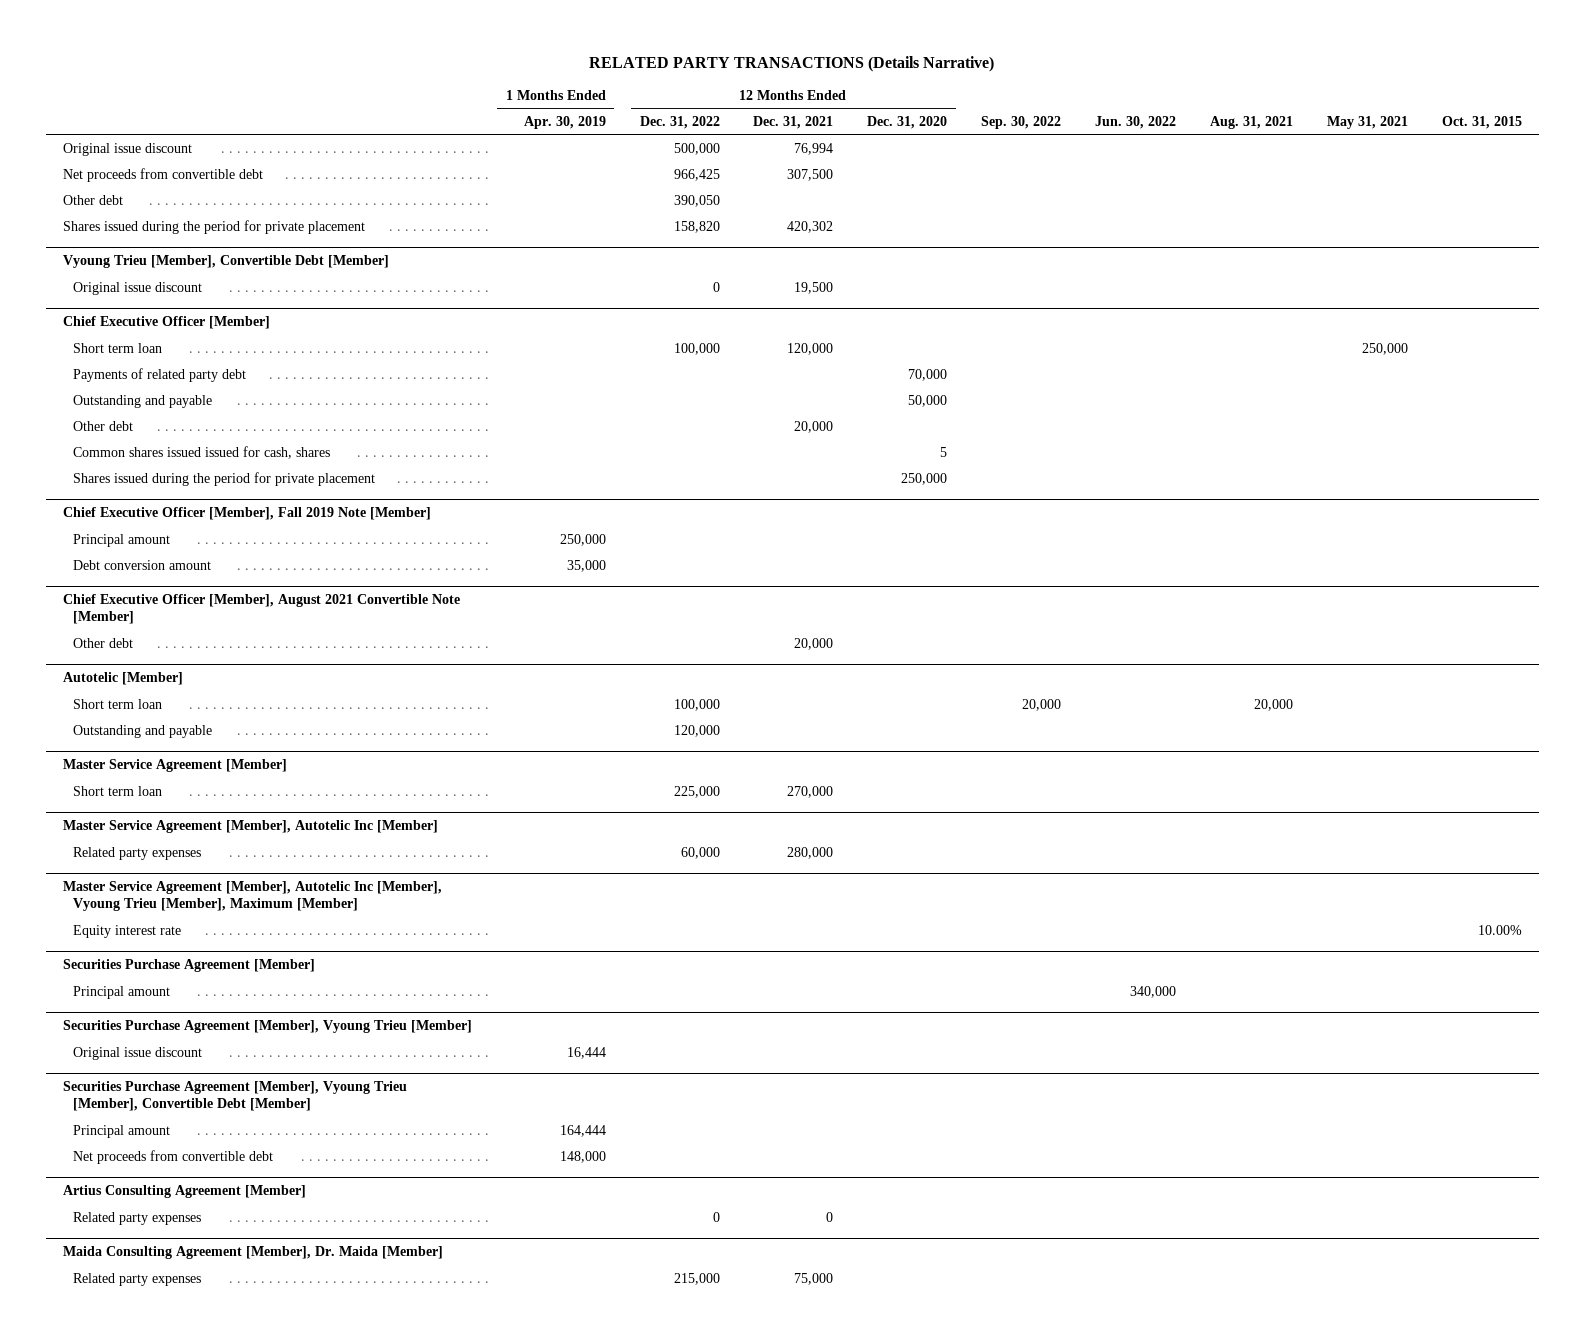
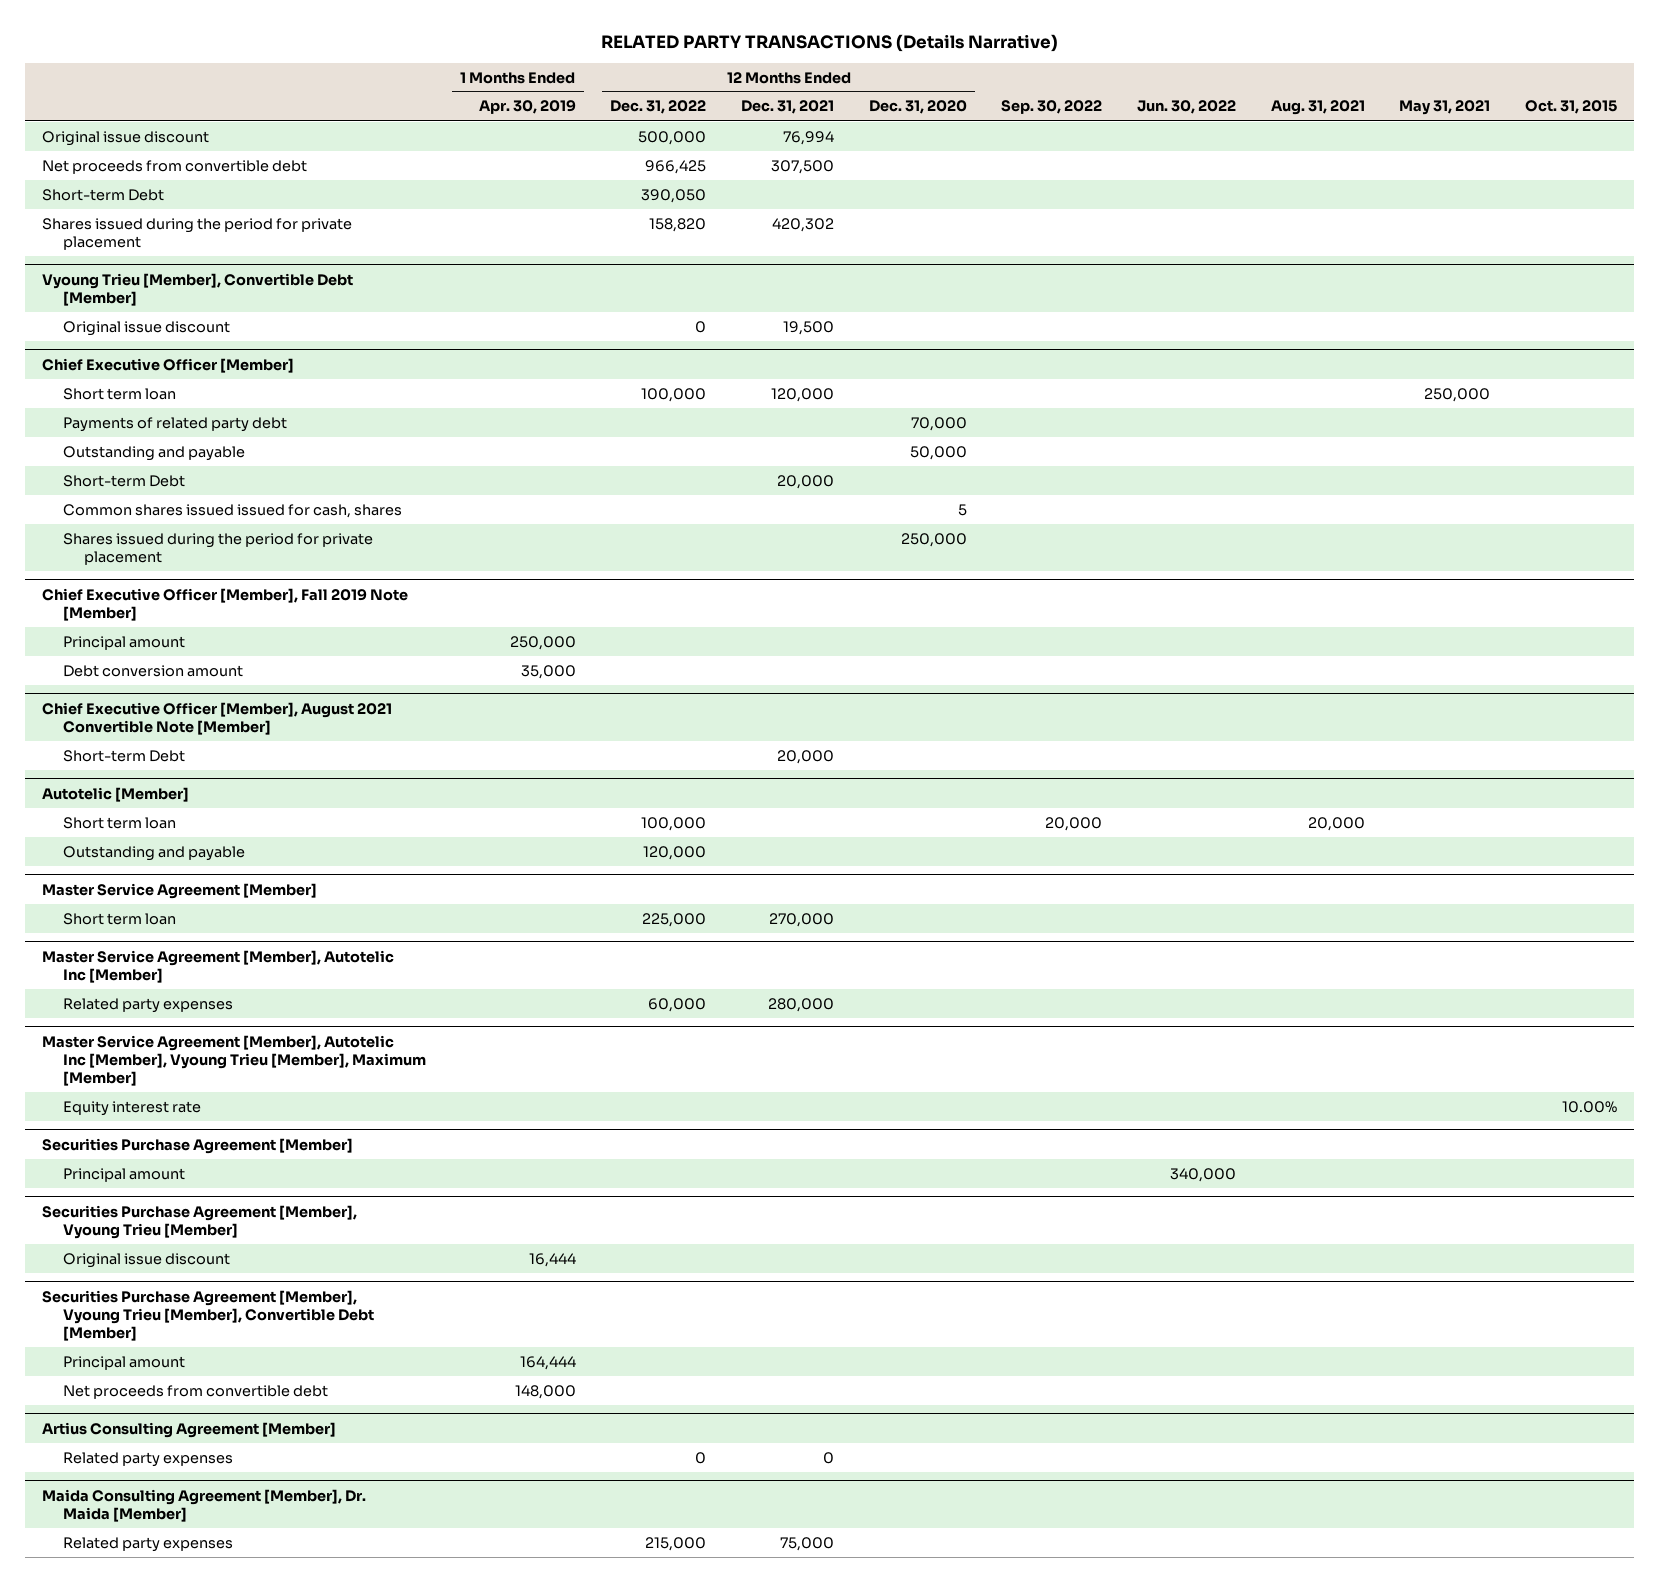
[62,194,123,205] Other debt -> [42,188,165,201] Short-term Debt
[72,420,133,431] Other debt -> [63,474,186,487] Short-term Debt
[72,637,133,648] Other debt -> [63,749,186,762] Short-term Debt

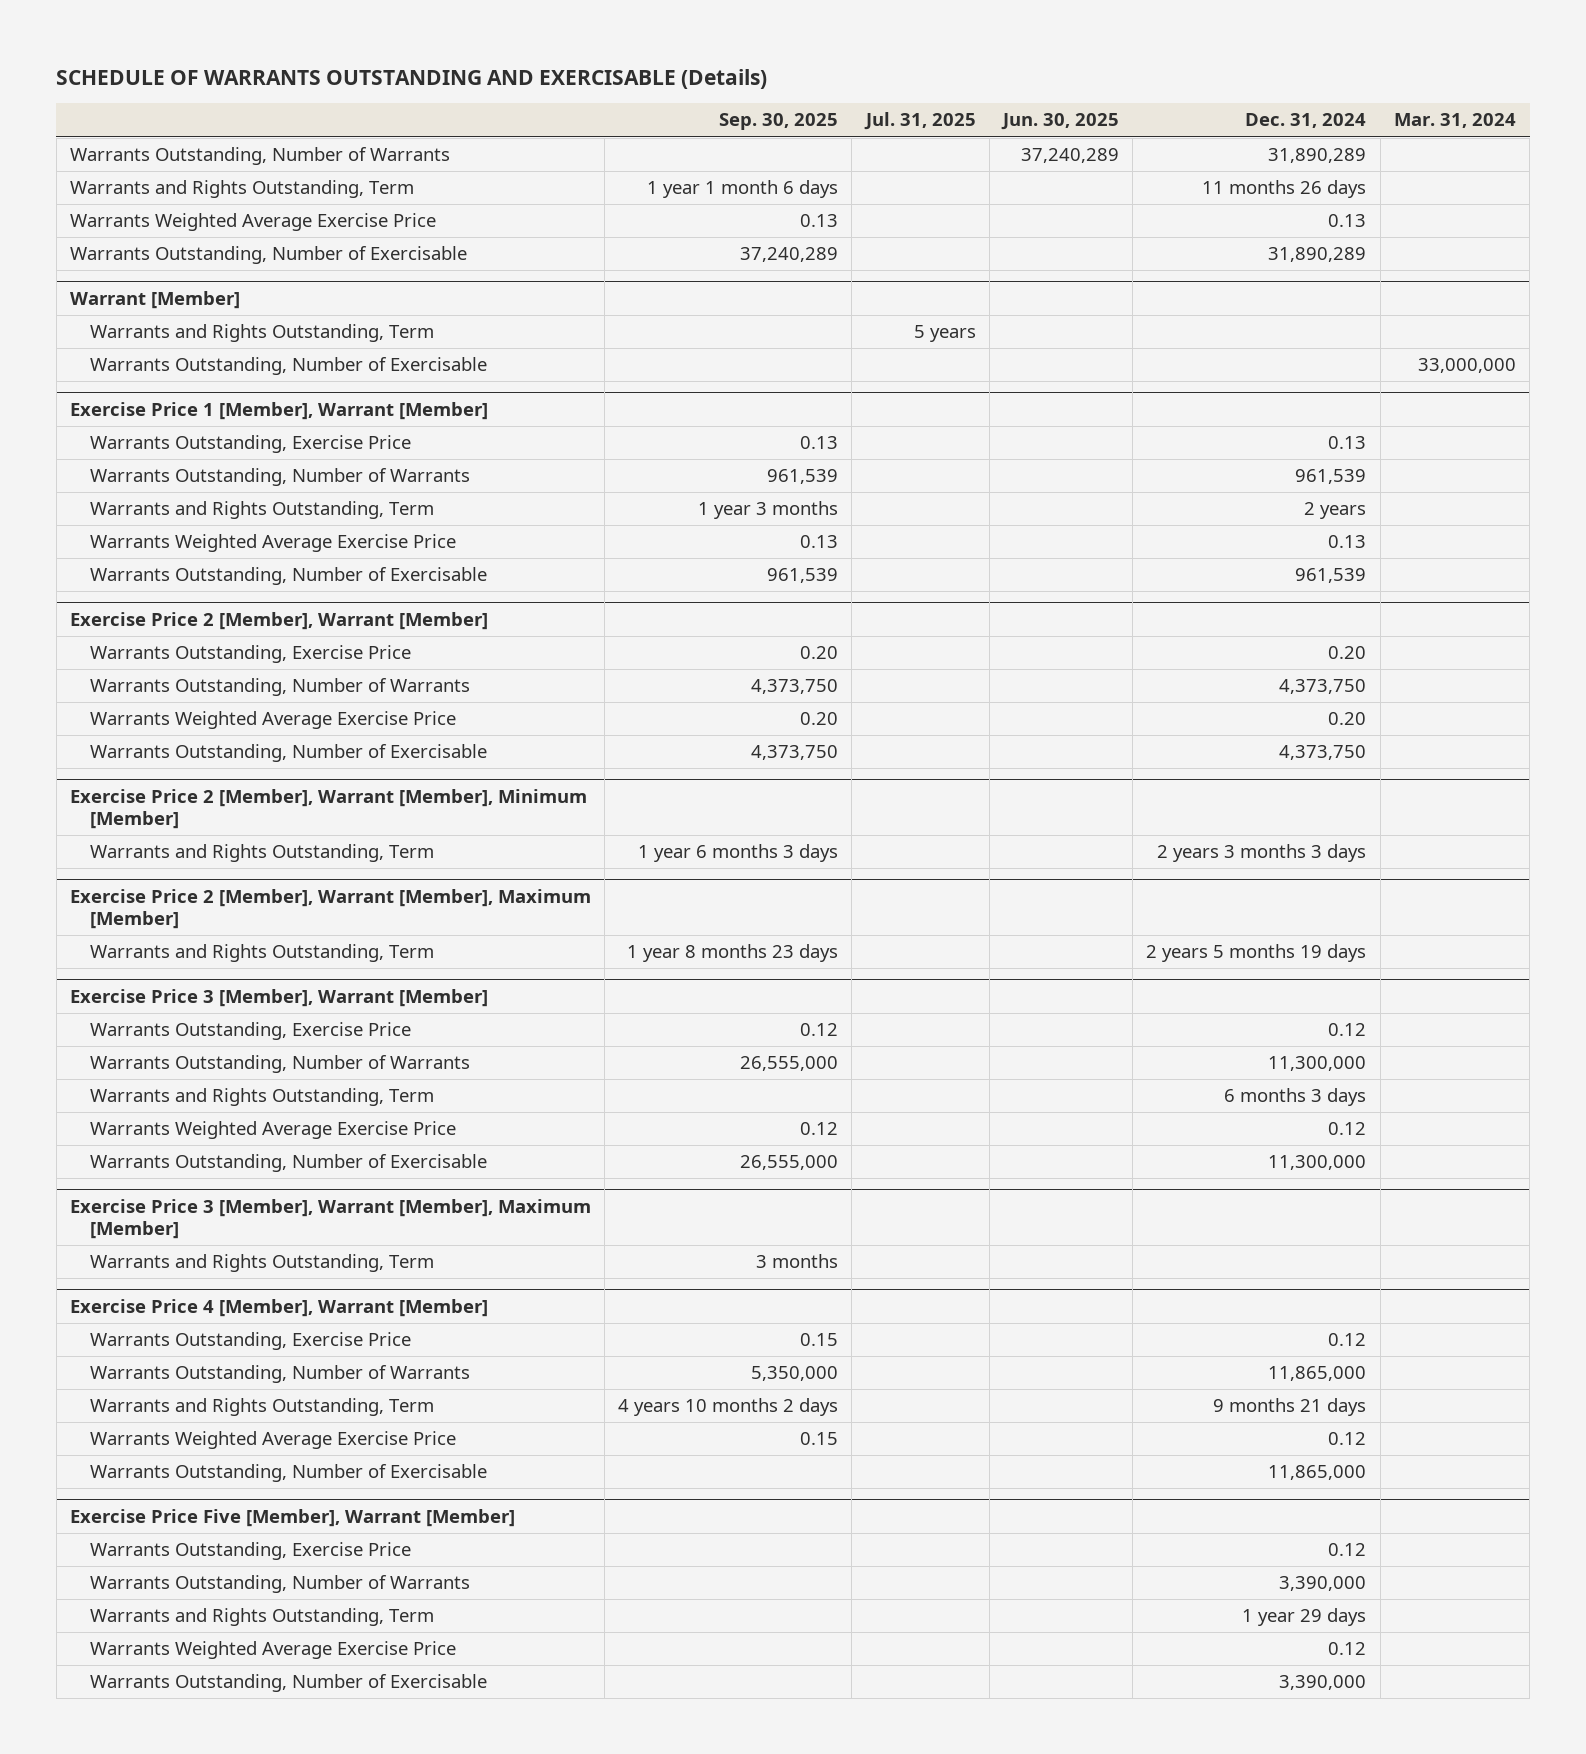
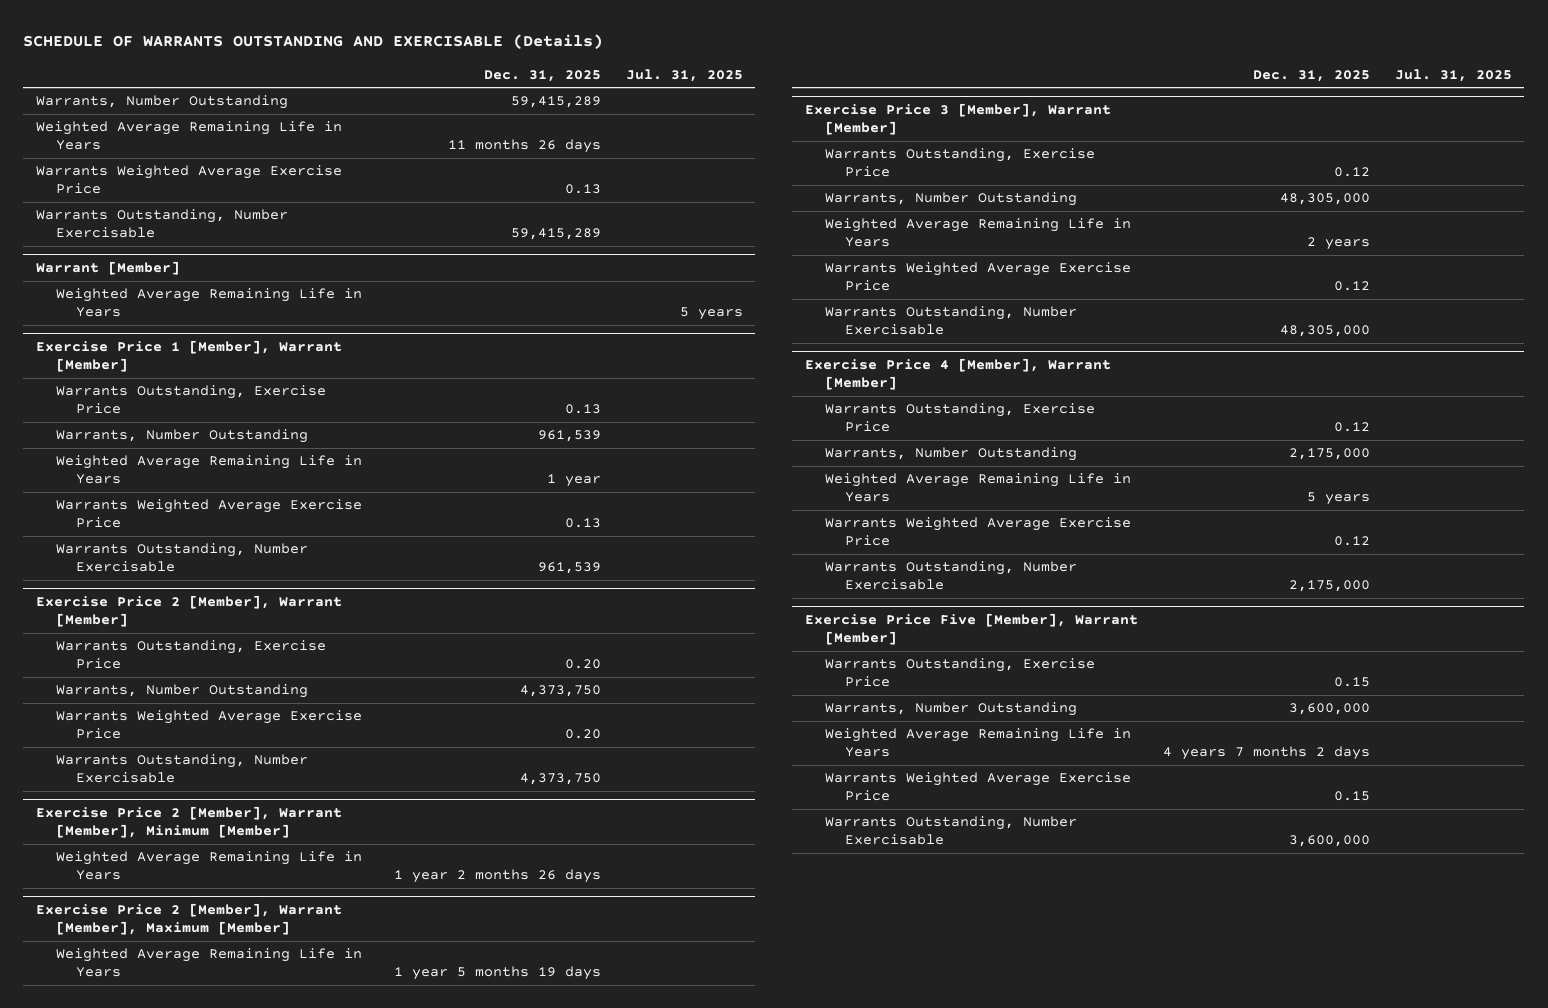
[719,113,839,131] Sep. 30, 2025 -> none
[1001,113,1120,131] Jun. 30, 2025 -> none
[1245,113,1367,129] Dec. 31, 2024 -> none
[1393,113,1516,129] Mar. 31, 2024 -> none
none -> [483,69,601,82] Dec. 31, 2025
[69,147,450,166] Warrants Outstanding, Number of Warrants -> [35,95,288,110] Warrants, Number Outstanding
[69,180,414,199] Warrants and Rights Outstanding, Term -> [35,121,342,151] Weighted Average Remaining Life in Years
[69,246,467,265] Warrants Outstanding, Number of Exercisable -> [35,209,288,239] Warrants Outstanding, Number Exercisable
[90,357,488,376] Warrants Outstanding, Number of Exercisable -> none
[90,324,435,343] Warrants and Rights Outstanding, Term -> [55,288,362,318] Weighted Average Remaining Life in Years
[90,468,471,487] Warrants Outstanding, Number of Warrants -> [55,429,308,444] Warrants, Number Outstanding
[90,501,435,520] Warrants and Rights Outstanding, Term -> [55,455,362,485] Weighted Average Remaining Life in Years
[90,567,488,586] Warrants Outstanding, Number of Exercisable -> [55,543,308,573] Warrants Outstanding, Number Exercisable
[90,678,471,697] Warrants Outstanding, Number of Warrants -> [55,684,308,699] Warrants, Number Outstanding
[90,744,488,763] Warrants Outstanding, Number of Exercisable -> [55,754,308,784] Warrants Outstanding, Number Exercisable
[90,844,435,863] Warrants and Rights Outstanding, Term -> [55,851,362,881] Weighted Average Remaining Life in Years
[90,944,435,963] Warrants and Rights Outstanding, Term -> [55,948,362,978] Weighted Average Remaining Life in Years
[90,1055,471,1074] Warrants Outstanding, Number of Warrants -> [824,192,1077,207] Warrants, Number Outstanding
[90,1088,435,1107] Warrants and Rights Outstanding, Term -> [824,218,1131,248] Weighted Average Remaining Life in Years
[69,1198,591,1240] Exercise Price 3 [Member], Warrant [Member], Maximum [Member] -> none
[90,1254,435,1273] Warrants and Rights Outstanding, Term -> none
[90,1154,488,1173] Warrants Outstanding, Number of Exercisable -> [824,306,1077,336] Warrants Outstanding, Number Exercisable
[90,1365,471,1384] Warrants Outstanding, Number of Warrants -> [824,447,1077,462] Warrants, Number Outstanding
[90,1398,435,1417] Warrants and Rights Outstanding, Term -> [824,473,1131,503] Weighted Average Remaining Life in Years
[90,1464,488,1483] Warrants Outstanding, Number of Exercisable -> [824,561,1077,591] Warrants Outstanding, Number Exercisable
[90,1575,471,1594] Warrants Outstanding, Number of Warrants -> [824,702,1077,717] Warrants, Number Outstanding
[90,1608,435,1627] Warrants and Rights Outstanding, Term -> [824,728,1131,758] Weighted Average Remaining Life in Years
[90,1674,488,1693] Warrants Outstanding, Number of Exercisable -> [824,816,1077,846] Warrants Outstanding, Number Exercisable

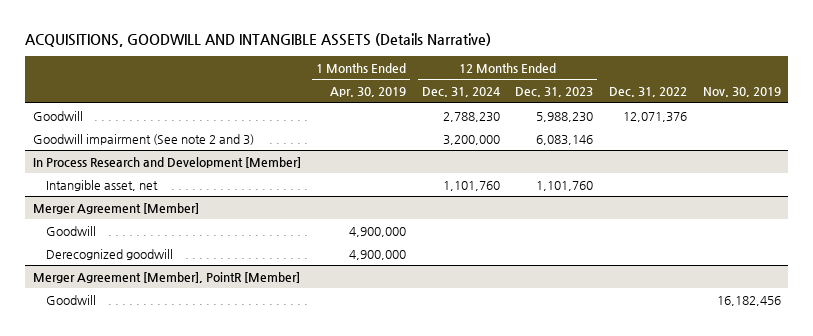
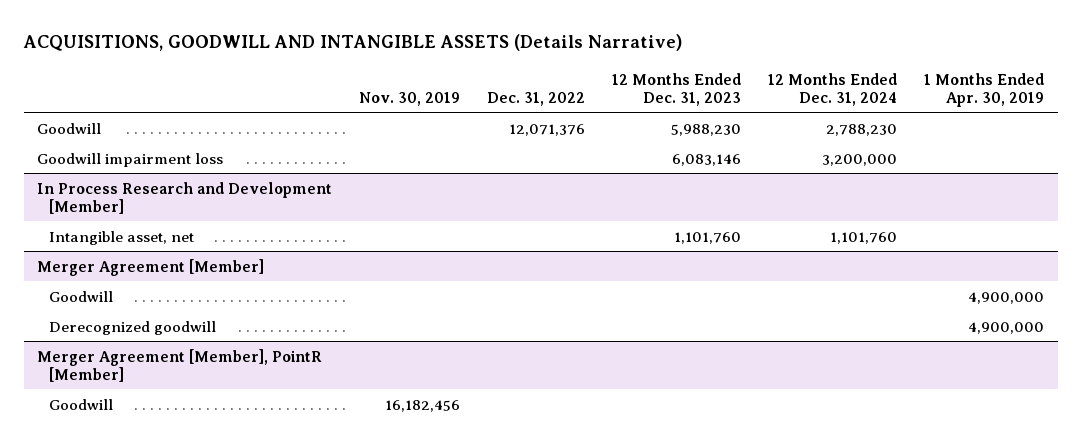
[32,133,254,145] Goodwill impairment (See note 2 and 3) -> [37,152,224,167] Goodwill impairment loss

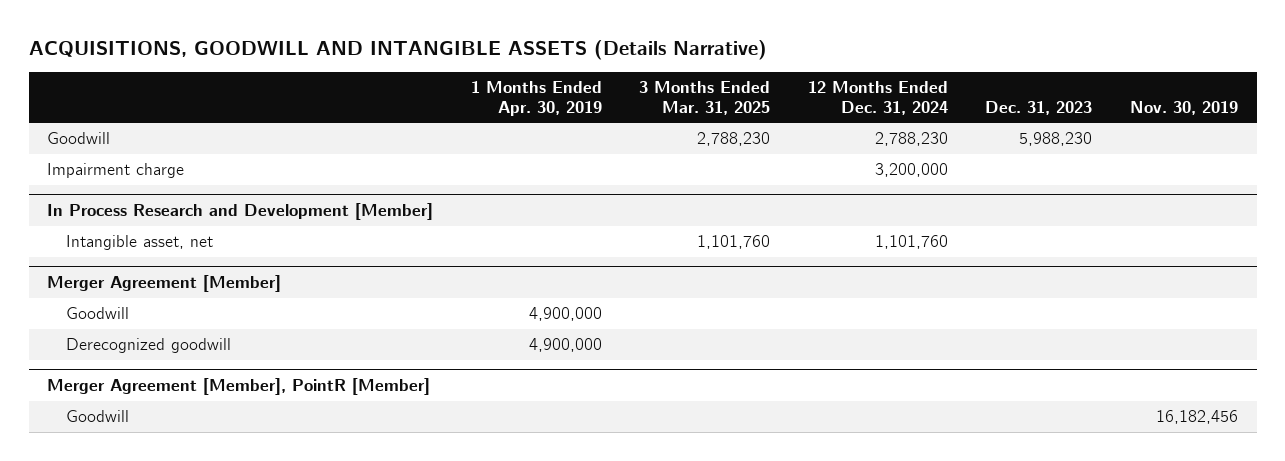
[487,91,586,106] Dec. 31, 2022 -> none
[612,72,742,106] 12 Months Ended Dec. 31, 2023 -> none
none -> [639,80,771,115] 3 Months Ended Mar. 31, 2025
none -> [985,100,1093,115] Dec. 31, 2023
[37,152,224,167] Goodwill impairment loss -> [47,163,185,179] Impairment charge

